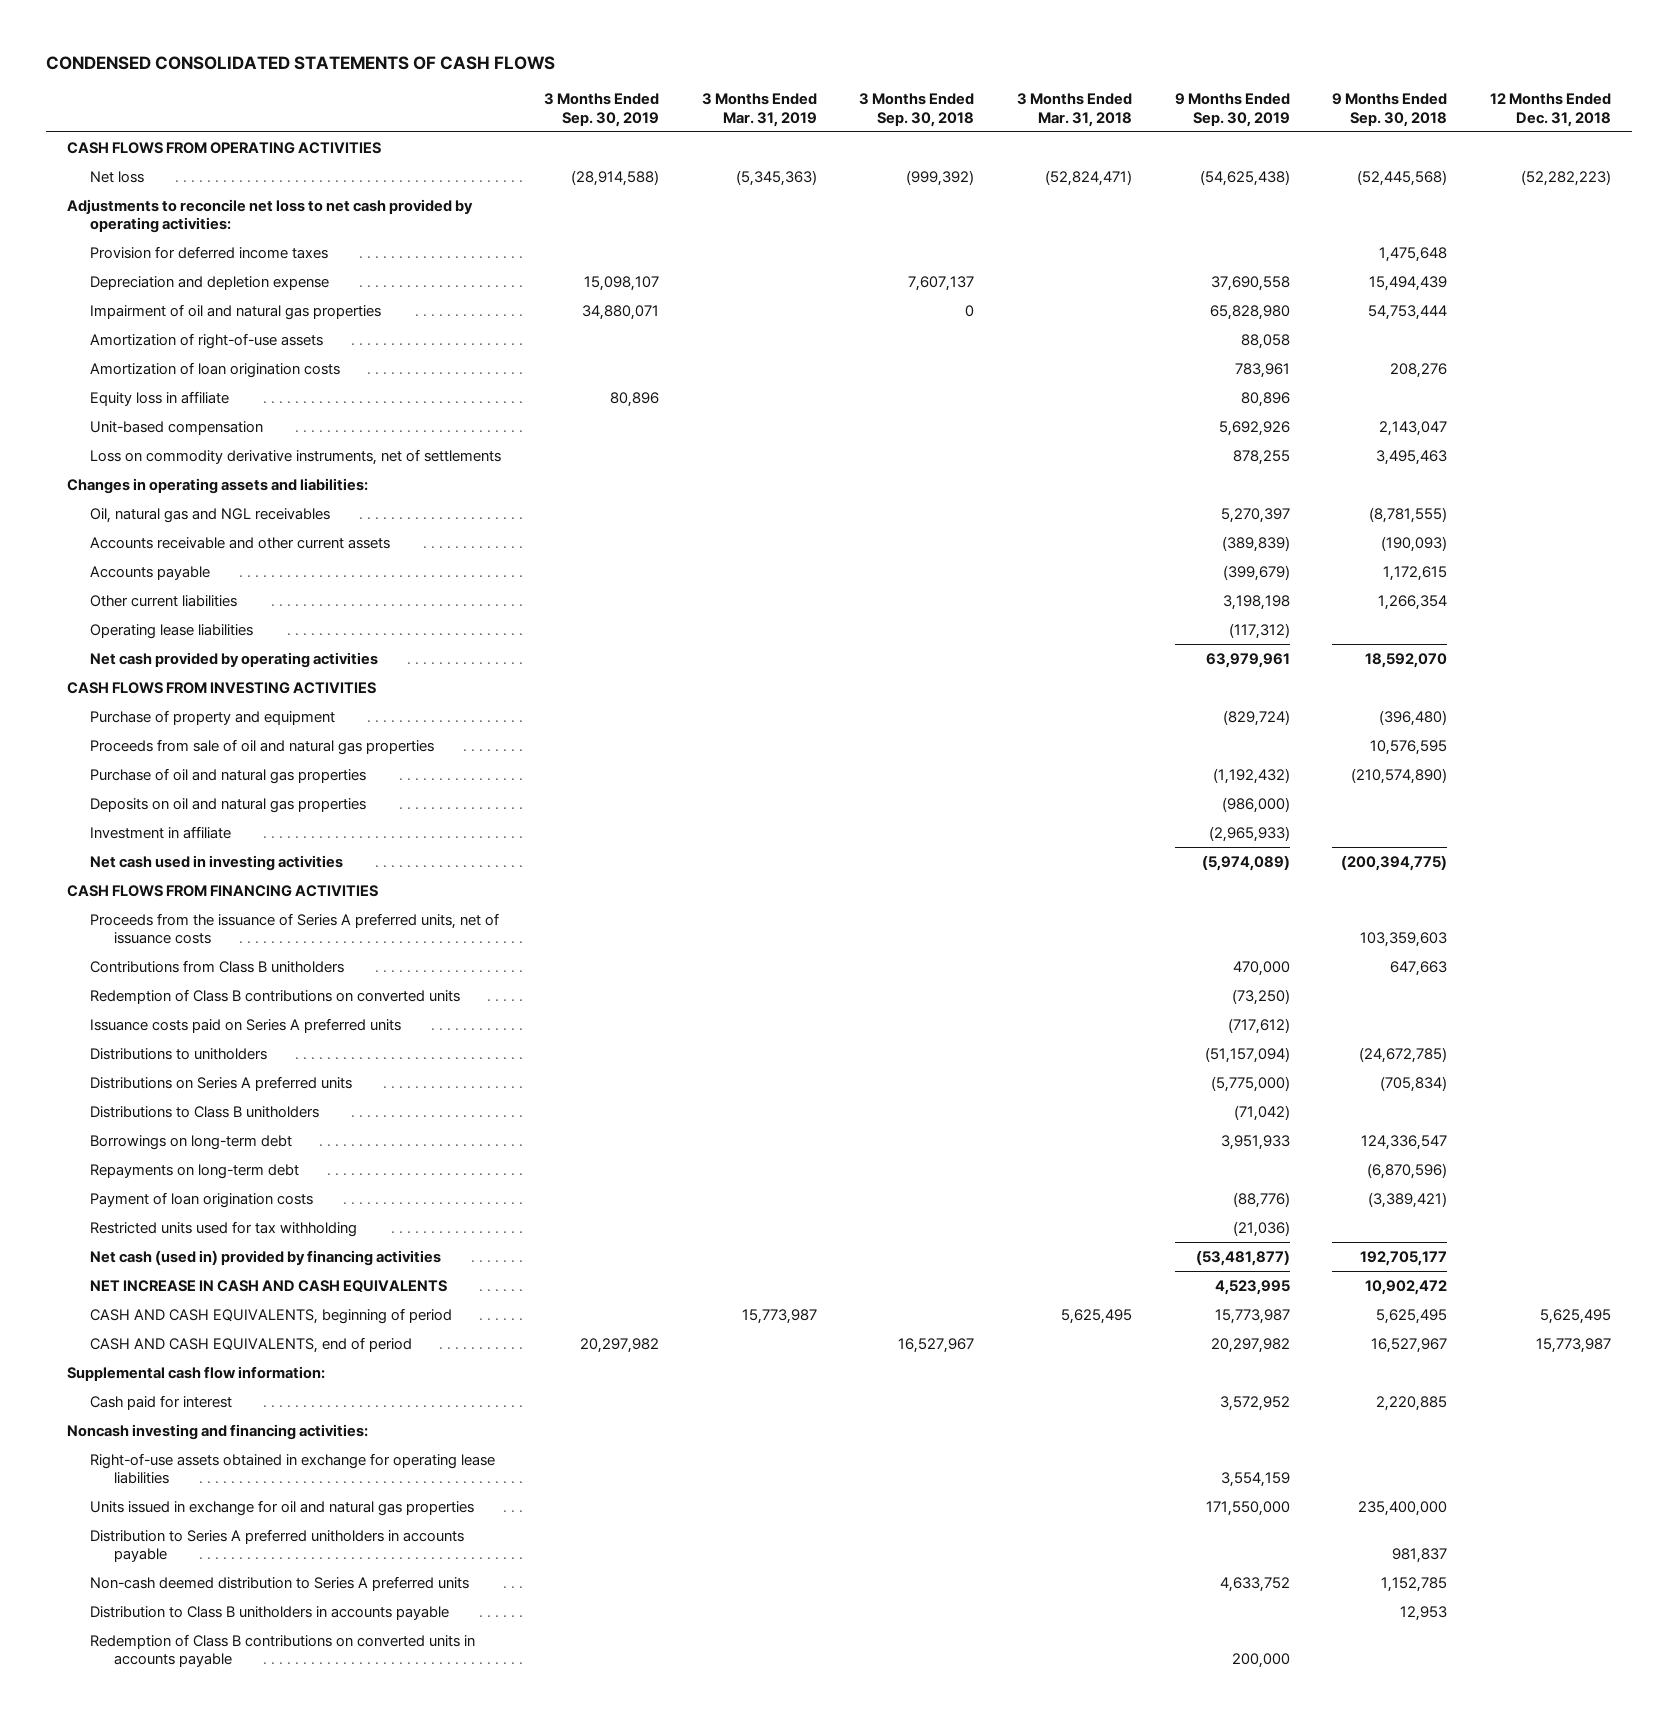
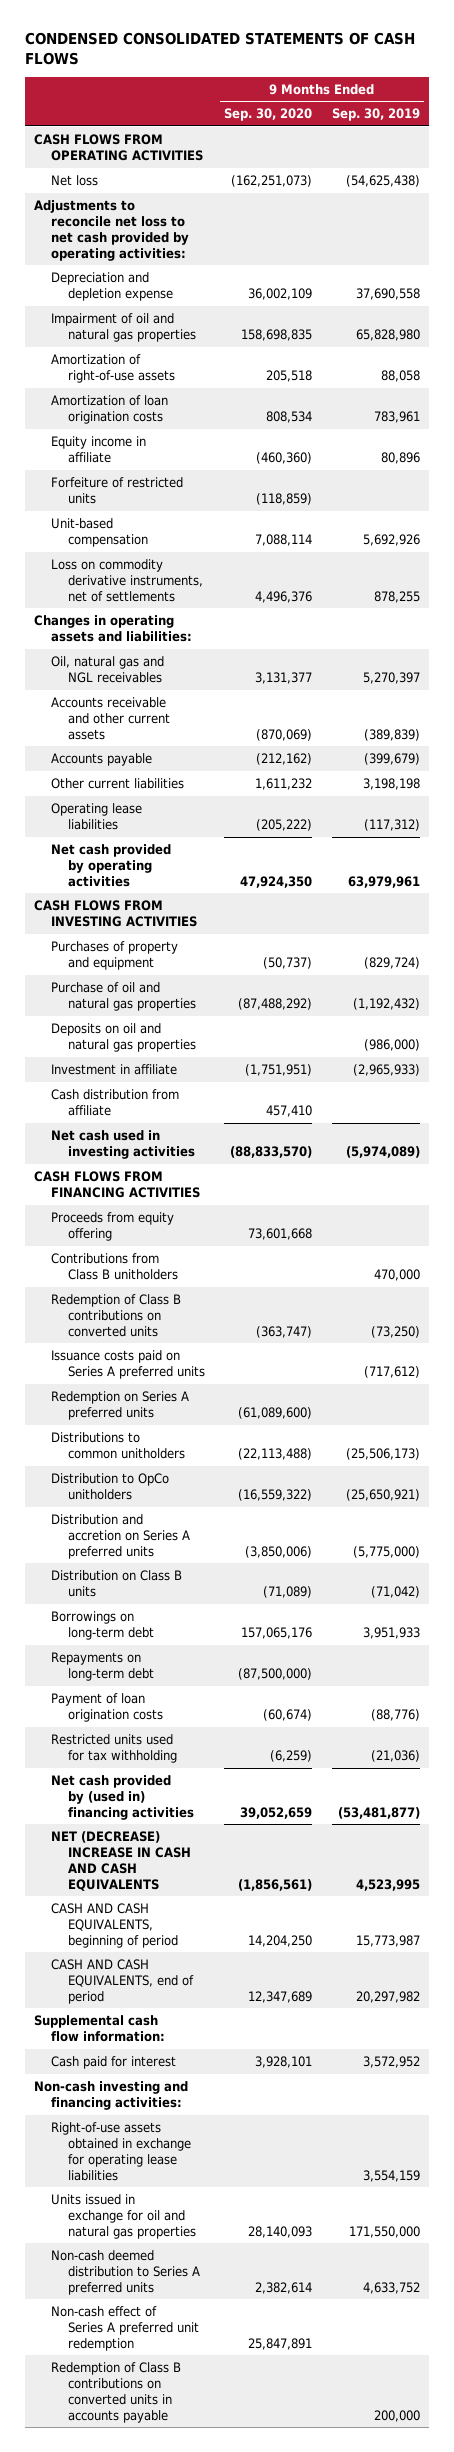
[544,93,660,127] 3 Months Ended Sep. 30, 2019 -> none
[701,93,817,127] 3 Months Ended Mar. 31, 2019 -> none
[859,93,975,127] 3 Months Ended Sep. 30, 2018 -> none
[1017,93,1133,127] 3 Months Ended Mar. 31, 2018 -> none
[1332,93,1448,127] 9 Months Ended Sep. 30, 2018 -> none
[1490,93,1612,127] 12 Months Ended Dec. 31, 2018 -> none
none -> [224,108,313,122] Sep. 30, 2020
[90,245,329,259] Provision for deferred income taxes -> none
[90,390,230,406] Equity loss in affiliate -> [51,435,147,463] Equity income in affiliate
none -> [51,476,184,504] Forfeiture of restricted units
[90,738,435,755] Proceeds from sale of oil and natural gas properties -> none
[90,709,336,725] Purchase of property and equipment -> [51,940,179,970] Purchases of property and equipment
none -> [51,1088,180,1116] Cash distribution from affiliate
[90,912,500,945] Proceeds from the issuance of Series A preferred units, net of issuance costs -> none
none -> [51,1211,175,1241] Proceeds from equity offering
none -> [51,1390,190,1420] Redemption on Series A preferred units
[90,1047,268,1060] Distributions to unitholders -> [51,1431,186,1459] Distributions to common unitholders
[1204,1046,1290,1063] (51,157,094) -> [345,1447,420,1460] (25,506,173)
none -> [51,1472,170,1500] Distribution to OpCo unitholders
[90,1075,353,1091] Distributions on Series A preferred units -> [51,1513,191,1559] Distribution and accretion on Series A preferred units
[90,1105,320,1118] Distributions to Class B unitholders -> [51,1569,183,1597] Distribution on Class B units
[90,1249,442,1266] Net cash (used in) provided by financing activities -> [51,1774,195,1820] Net cash provided by (used in) financing activities
[90,1279,448,1292] NET INCREASE IN CASH AND CASH EQUIVALENTS -> [51,1830,192,1891] NET (DECREASE) INCREASE IN CASH AND CASH EQUIVALENTS
[67,1423,369,1440] Noncash investing and financing activities: -> [34,2080,189,2110] Non-cash investing and financing activities:
[90,1528,465,1563] Distribution to Series A preferred unitholders in accounts payable -> none
[90,1605,450,1620] Distribution to Class B unitholders in accounts payable -> none
none -> [51,2305,200,2351] Non-cash effect of Series A preferred unit redemption

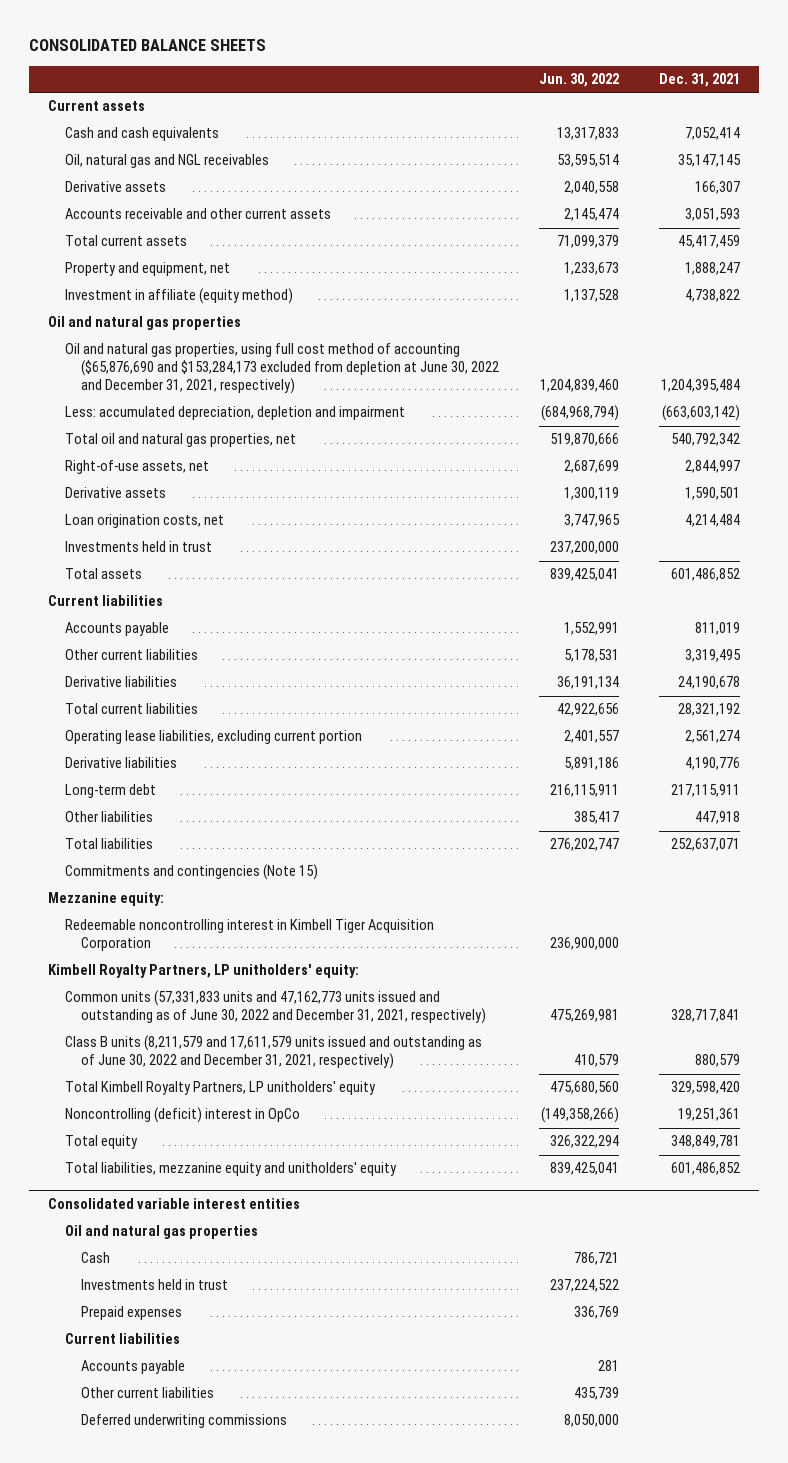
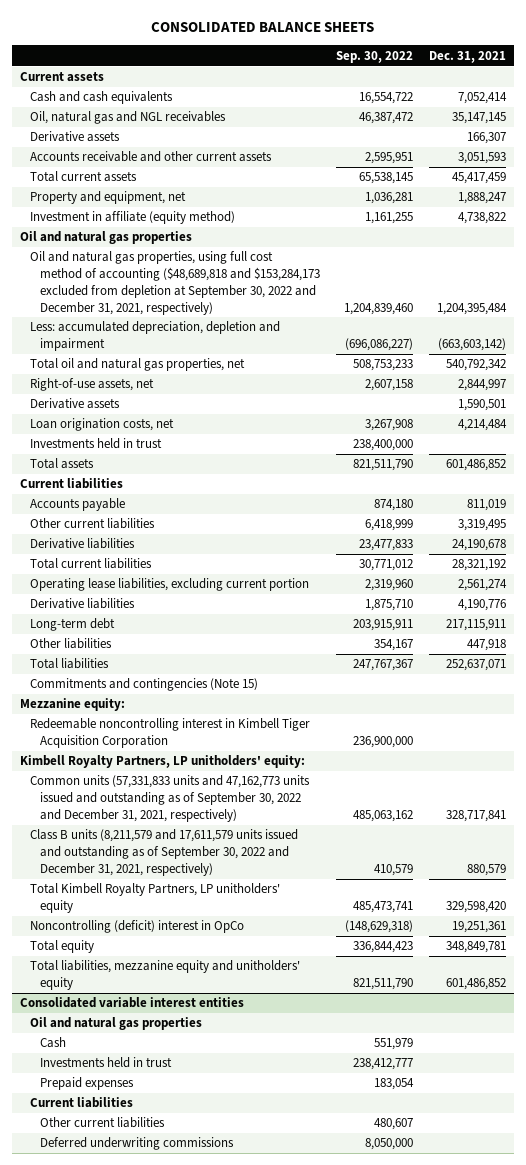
[538,73,619,88] Jun. 30, 2022 -> none
none -> [335,50,413,63] Sep. 30, 2022
[64,343,500,395] Oil and natural gas properties, using full cost method of accounting ($65,876,690 and $153,284,173 excluded from depletion at June 30, 2022 and December 31, 2021, respectively) -> [30,251,321,315] Oil and natural gas properties, using full cost method of accounting ($48,689,818 and $153,284,173 excluded from depletion at September 30, 2022 and December 31, 2021, respectively)
[64,990,487,1025] Common units (57,331,833 units and 47,162,773 units issued and outstanding as of June 30, 2022 and December 31, 2021, respectively) -> [30,775,311,822] Common units (57,331,833 units and 47,162,773 units issued and outstanding as of September 30, 2022 and December 31, 2021, respectively)
[64,1035,482,1070] Class B units (8,211,579 and 17,611,579 units issued and outstanding as of June 30, 2022 and December 31, 2021, respectively) -> [30,829,299,876] Class B units (8,211,579 and 17,611,579 units issued and outstanding as of September 30, 2022 and December 31, 2021, respectively)
[81,1360,186,1375] Accounts payable -> none

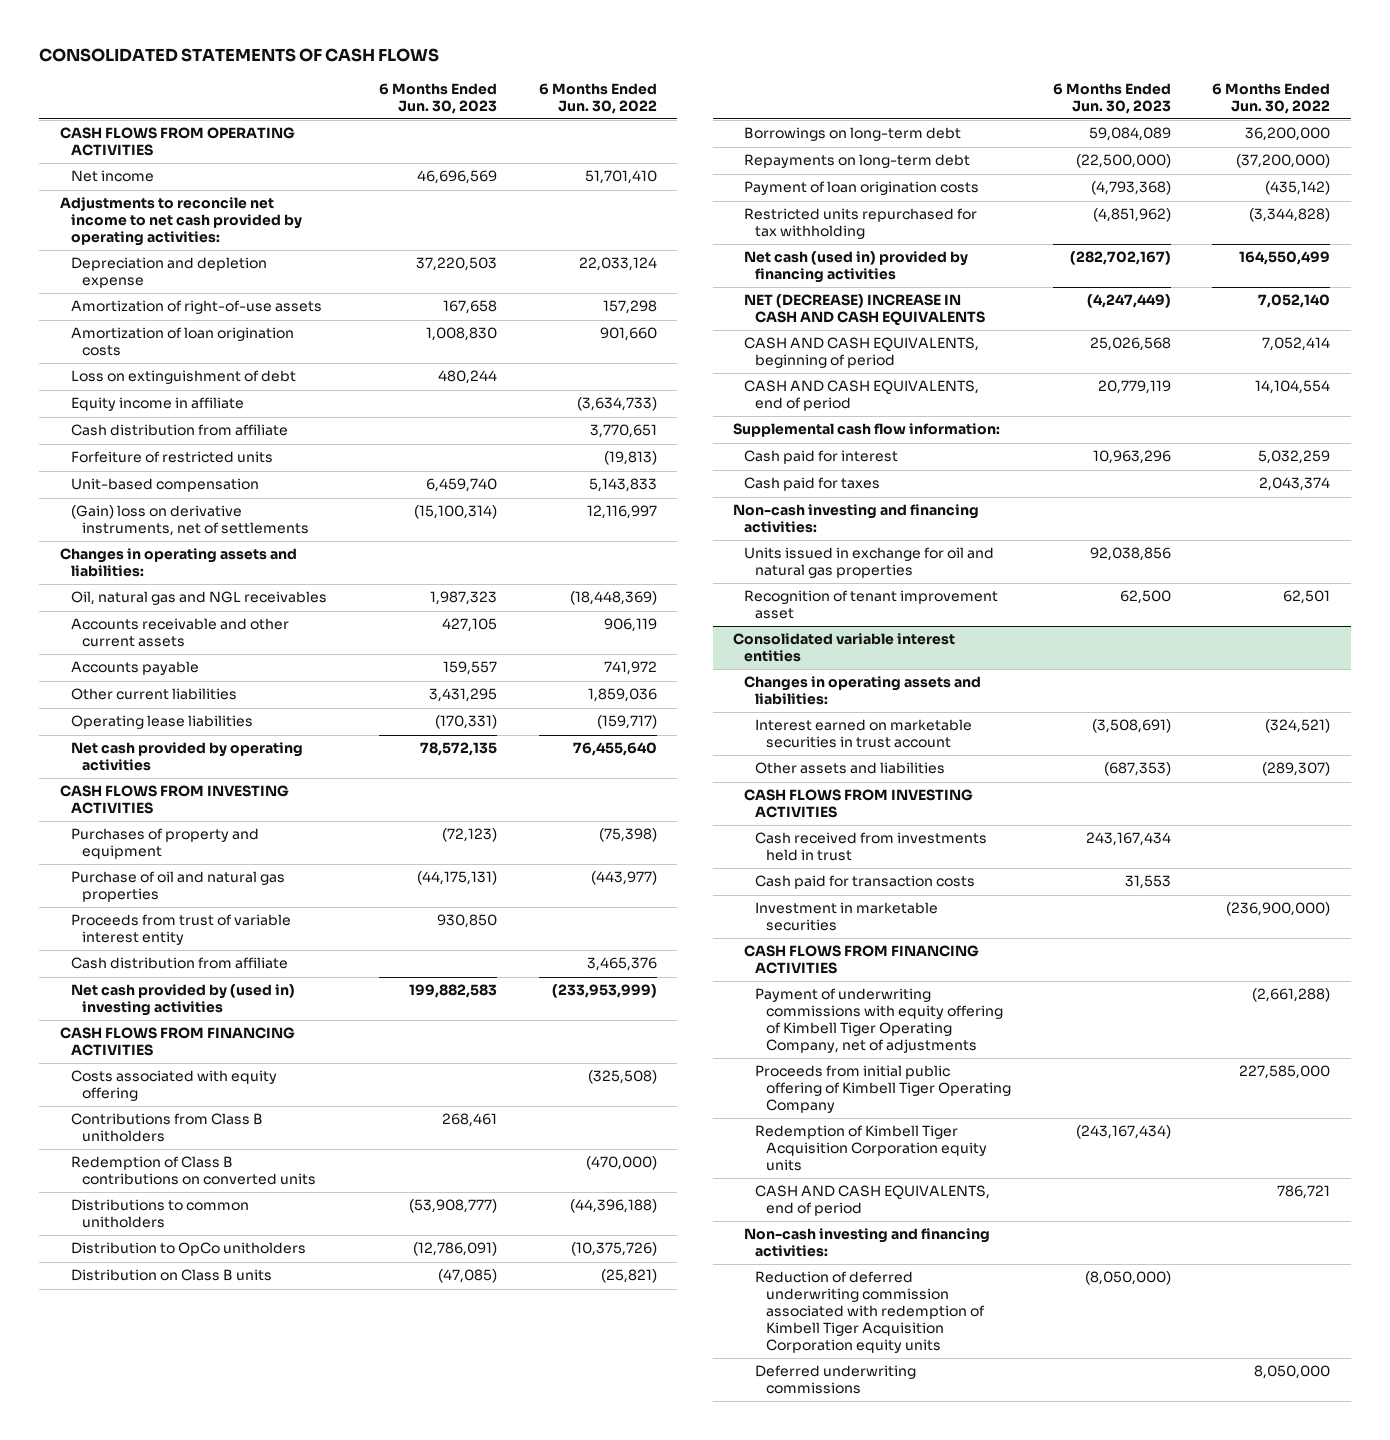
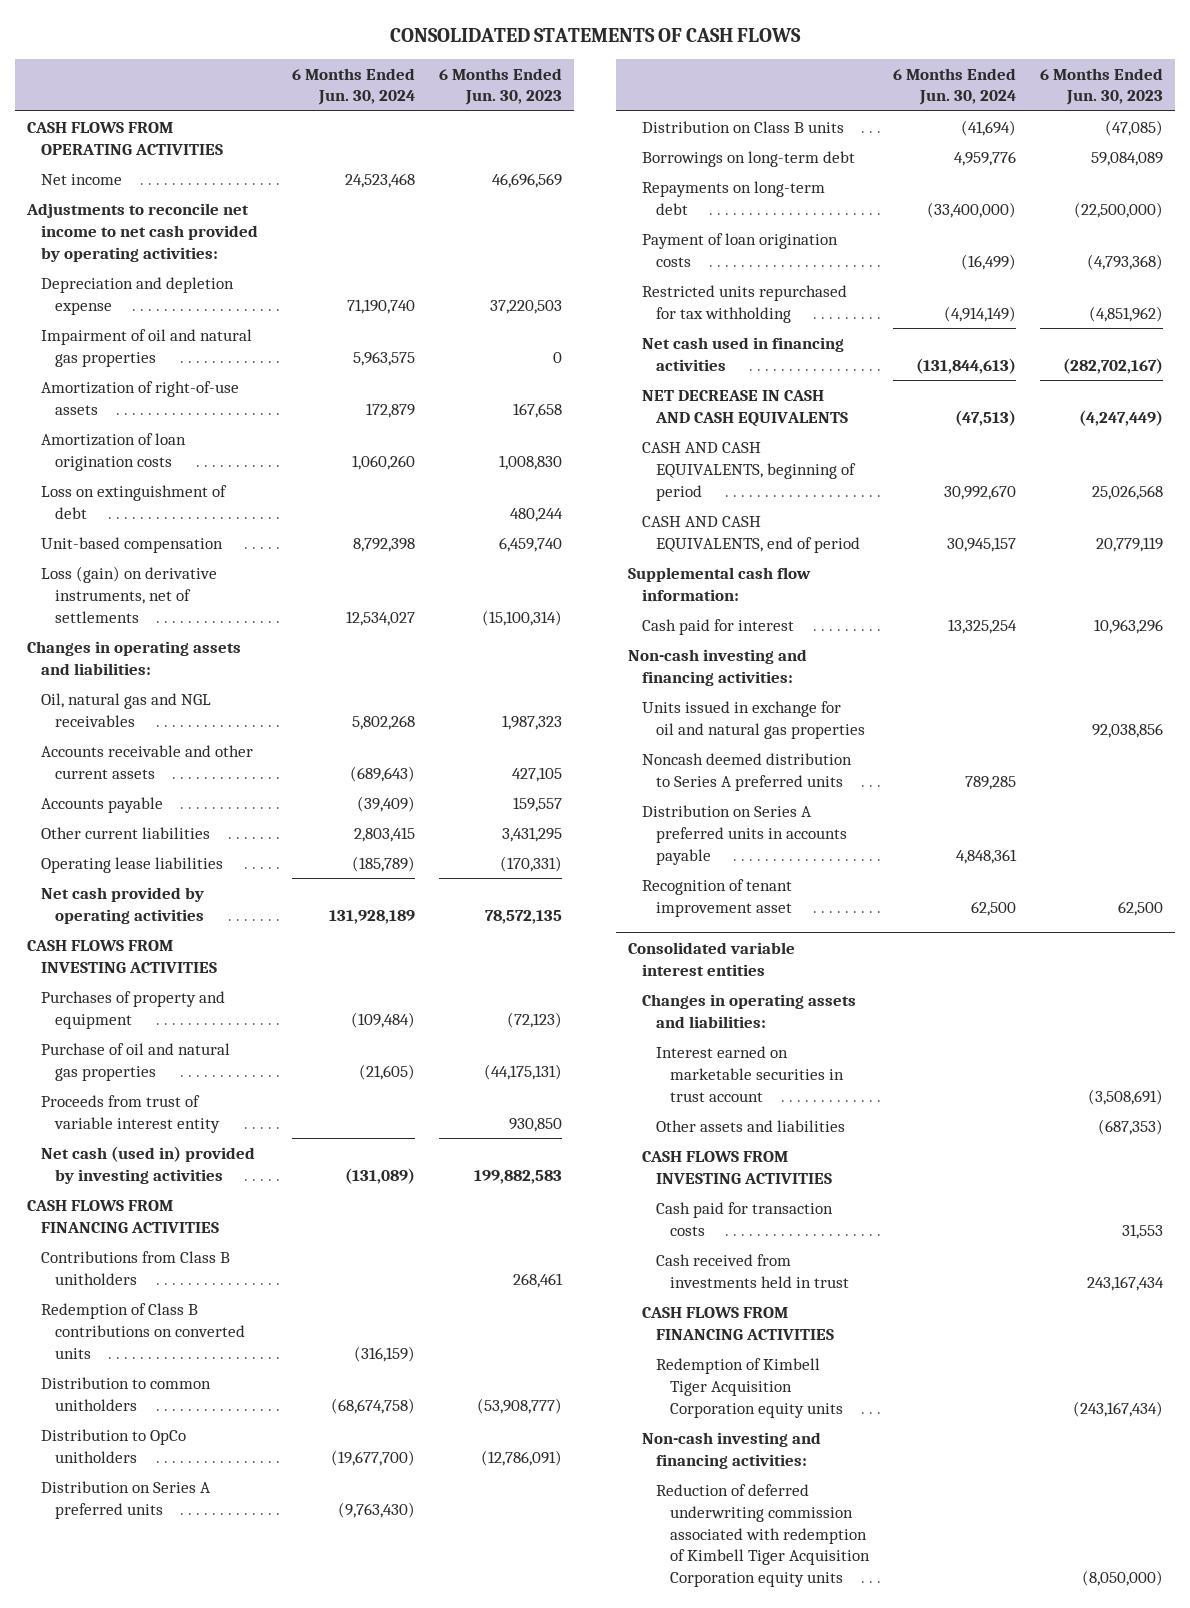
[538,82,657,114] 6 Months Ended Jun. 30, 2022 -> none
none -> [292,67,416,106] 6 Months Ended Jun. 30, 2024
none -> [41,328,253,367] Impairment of oil and natural gas properties
[70,397,244,412] Equity income in affiliate -> none
[70,424,288,437] Cash distribution from affiliate -> none
[70,451,273,464] Forfeiture of restricted units -> none
[70,505,309,537] (Gain) loss on derivative instruments, net of settlements -> [41,565,218,623] Loss (gain) on derivative instruments, net of settlements
[70,957,288,970] Cash distribution from affiliate -> none
[70,984,295,1017] Net cash provided by (used in) investing activities -> [41,1145,256,1184] Net cash (used in) provided by investing activities
[70,1070,277,1102] Costs associated with equity offering -> none
[70,1199,249,1229] Distributions to common unitholders -> [41,1376,212,1411] Distribution to common unitholders
none -> [41,1480,212,1519] Distribution on Series A preferred units
[744,251,969,284] Net cash (used in) provided by financing activities -> [642,336,845,371] Net cash used in financing activities
[744,294,986,327] NET (DECREASE) INCREASE IN CASH AND CASH EQUIVALENTS -> [642,389,849,427] NET DECREASE IN CASH AND CASH EQUIVALENTS
[744,477,881,492] Cash paid for taxes -> none
none -> [642,752,853,791] Noncash deemed distribution to Series A preferred units
none -> [642,804,848,865] Distribution on Series A preferred units in accounts payable
[755,902,939,932] Investment in marketable securities -> none
[755,832,988,862] Cash received from investments held in trust -> [656,1253,850,1288] Cash received from investments held in trust
[755,988,1004,1053] Payment of underwriting commissions with equity offering of Kimbell Tiger Operating Company, net of adjustments -> none
[755,1065,1012,1114] Proceeds from initial public offering of Kimbell Tiger Operating Company -> none
[755,1185,991,1217] CASH AND CASH EQUIVALENTS, end of period -> none
[755,1365,917,1395] Deferred underwriting commissions -> none

